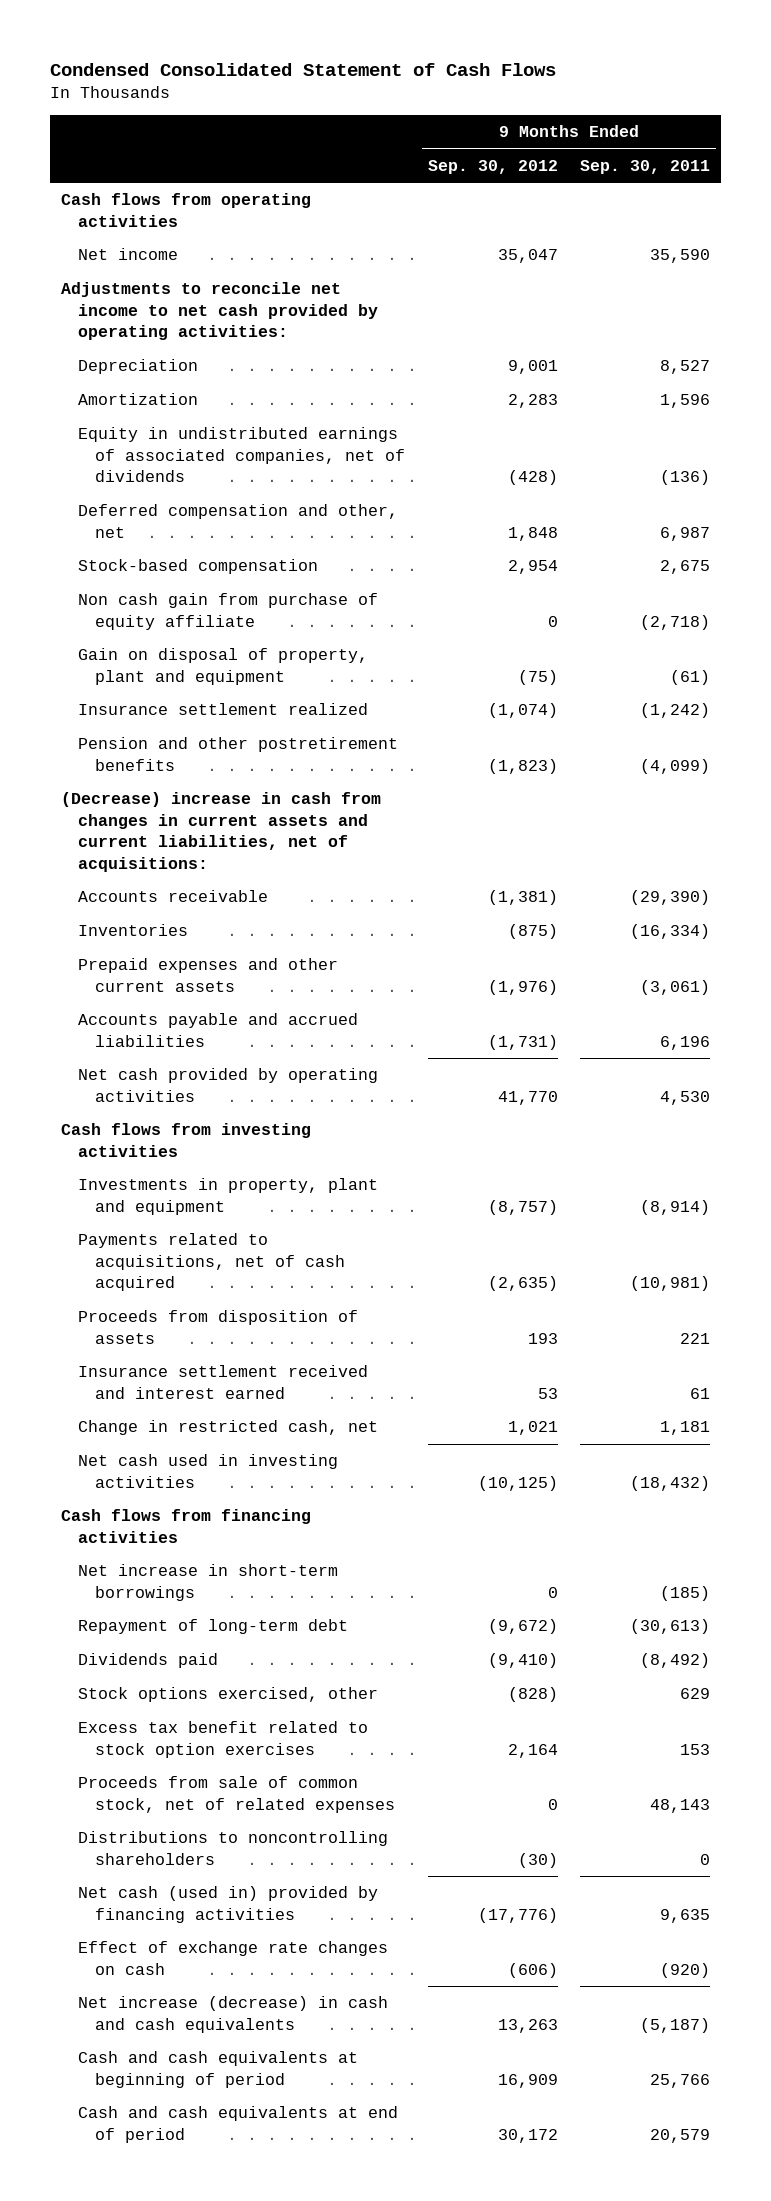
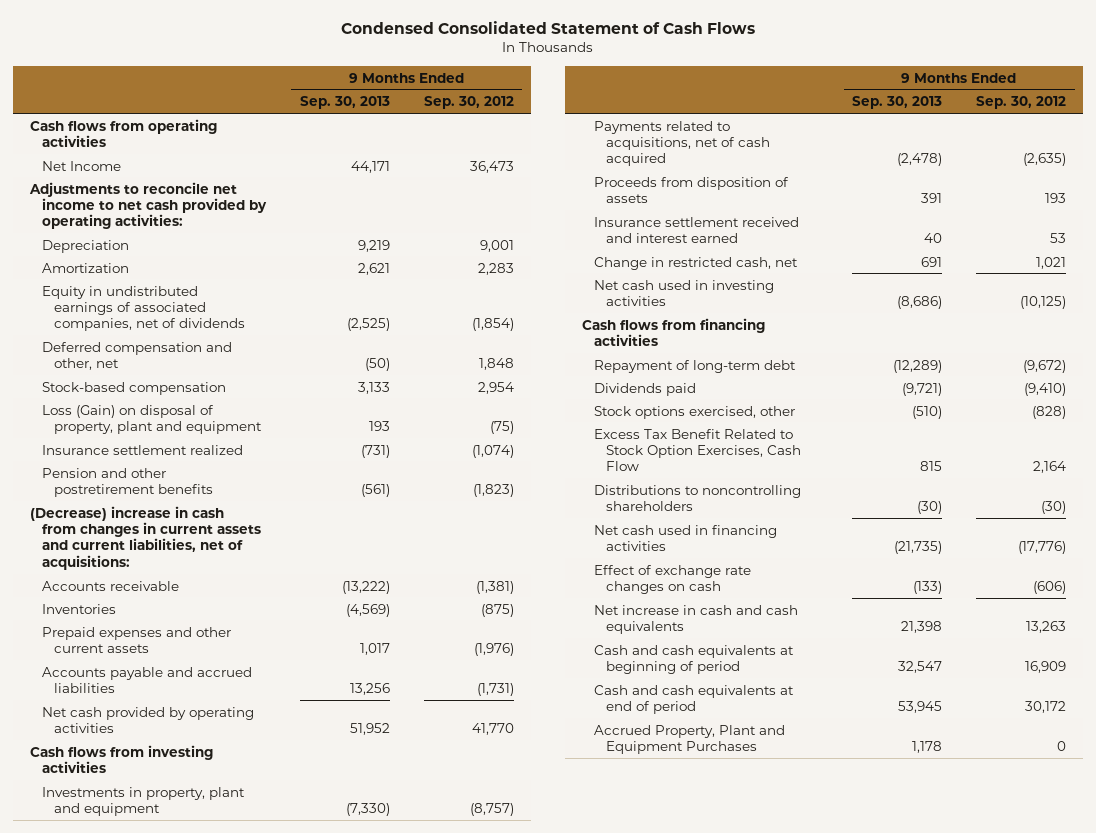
[580,160,711,175] Sep. 30, 2011 -> none
none -> [299,96,390,110] Sep. 30, 2013
[78,248,179,261] Net income -> [41,160,121,171] Net Income
[497,249,558,264] 35,047 -> [469,160,514,173] 36,473
[507,470,558,486] (428) -> [471,318,514,332] (1,854)
[78,593,379,630] Non cash gain from purchase of equity affiliate -> none
[78,648,369,685] Gain on disposal of property, plant and equipment -> [41,404,262,435] Loss (Gain) on disposal of property, plant and equipment
[78,1564,339,1601] Net increase in short-term borrowings -> none
[78,1776,396,1813] Proceeds from sale of common stock, net of related expenses -> none
[78,1721,369,1758] Excess tax benefit related to stock option exercises -> [594,428,801,472] Excess Tax Benefit Related to Stock Option Exercises, Cash Flow
[78,1886,379,1923] Net cash (used in) provided by financing activities -> [594,524,778,552] Net cash used in financing activities
[78,1996,389,2033] Net increase (decrease) in cash and cash equivalents -> [594,604,799,635] Net increase in cash and cash equivalents
none -> [594,724,786,755] Accrued Property, Plant and Equipment Purchases

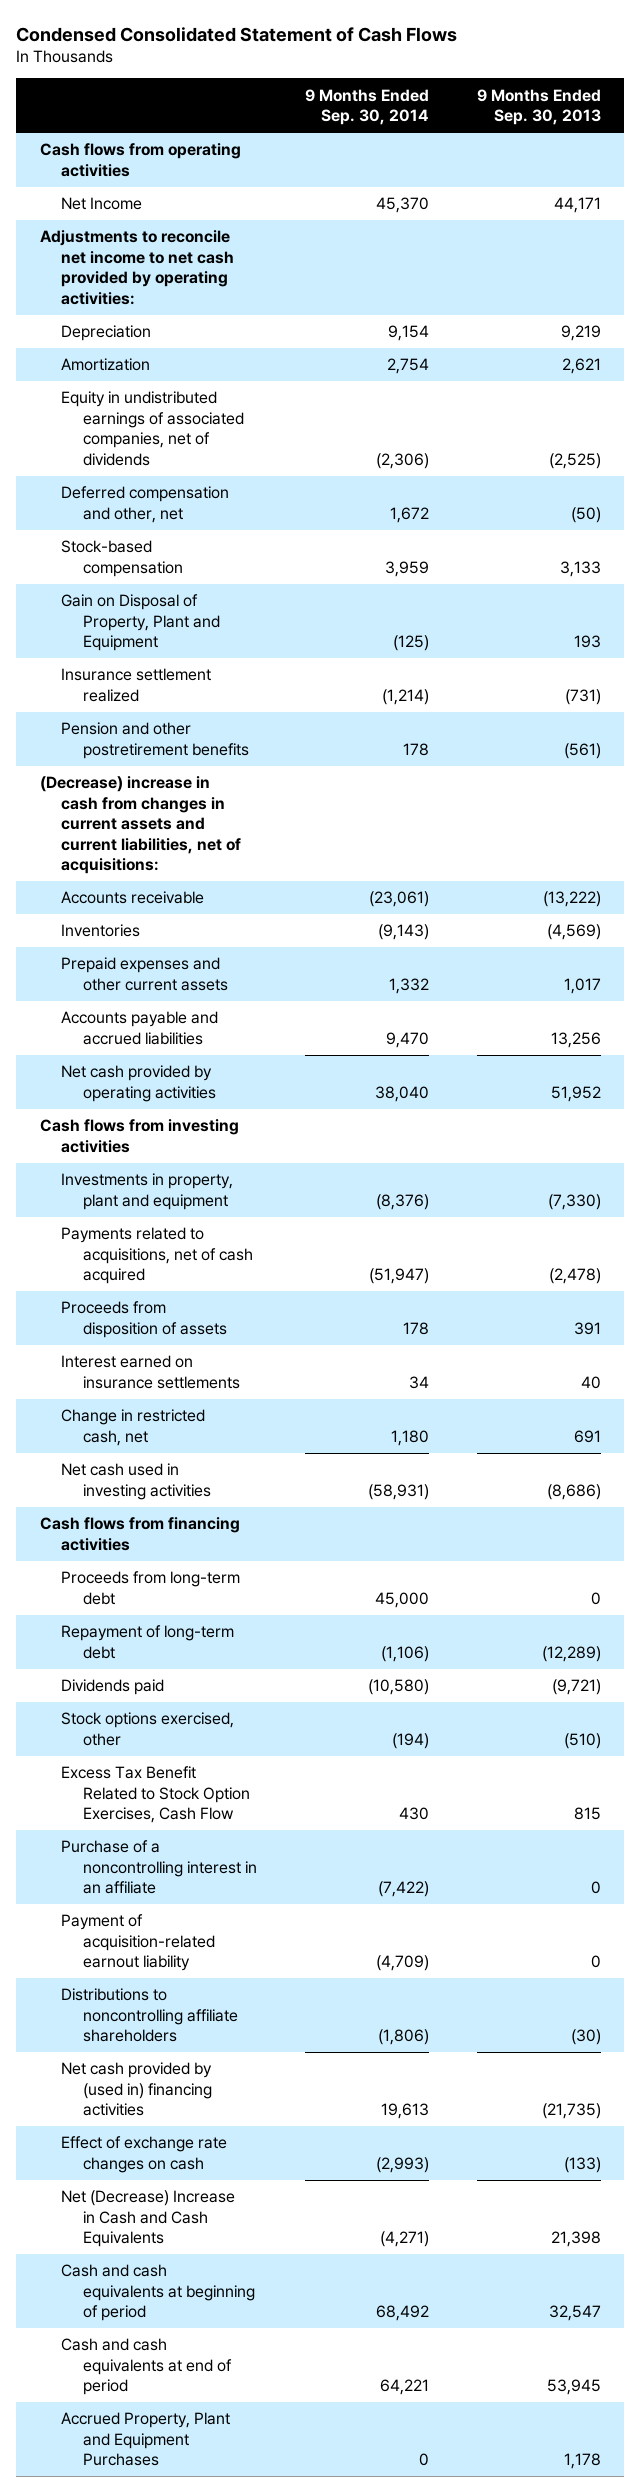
[423,96,514,110] Sep. 30, 2012 -> none
none -> [304,88,429,126] 9 Months Ended Sep. 30, 2014
[41,404,262,435] Loss (Gain) on disposal of property, plant and equipment -> [61,594,221,652] Gain on Disposal of Property, Plant and Equipment
[594,216,800,244] Insurance settlement received and interest earned -> [61,1355,241,1389] Interest earned on insurance settlements
none -> [61,1571,241,1605] Proceeds from long-term debt
none -> [61,1840,258,1895] Purchase of a noncontrolling interest in an affiliate
none -> [61,1914,216,1972] Payment of acquisition-related earnout liability
[594,484,802,512] Distributions to noncontrolling shareholders -> [61,1988,239,2043] Distributions to noncontrolling affiliate shareholders
[594,524,778,552] Net cash used in financing activities -> [61,2062,213,2117] Net cash provided by (used in) financing activities
[594,604,799,635] Net increase in cash and cash equivalents -> [61,2190,236,2248] Net (Decrease) Increase in Cash and Cash Equivalents

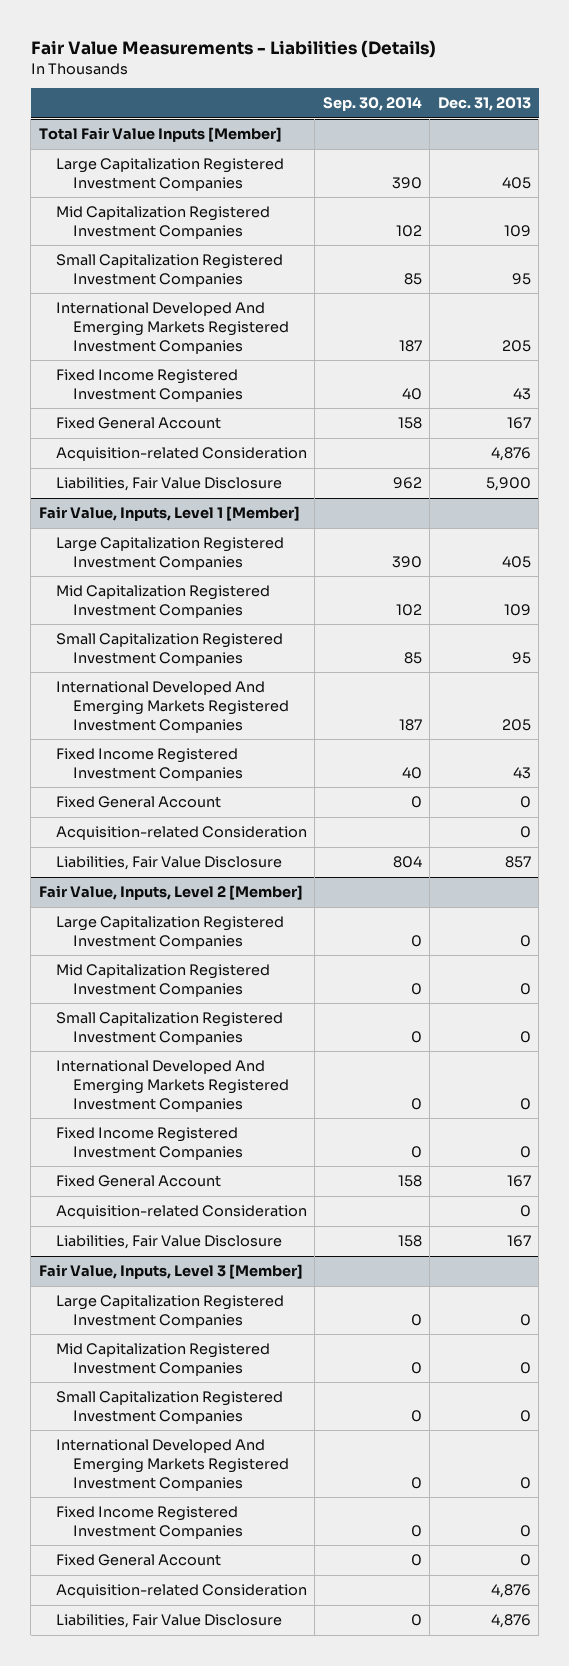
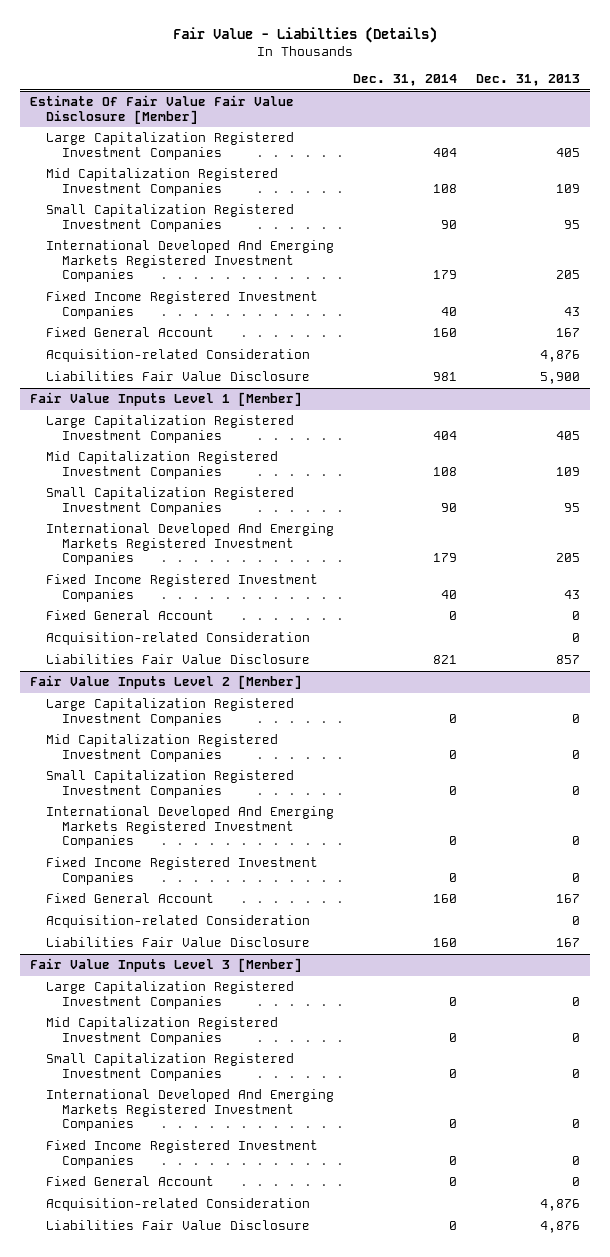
[30,39,436,58] Fair Value Measurements - Liabilities (Details) -> [173,27,438,44] Fair Value - Liabilties (Details)
[322,97,422,112] Sep. 30, 2014 -> none
none -> [353,74,458,87] Dec. 31, 2014
[38,127,282,143] Total Fair Value Inputs [Member] -> none
none -> [29,95,294,124] Estimate Of Fair Value Fair Value Disclosure [Member]
[55,477,282,492] Liabilities, Fair Value Disclosure -> [45,371,310,382] Liabilities Fair Value Disclosure
[38,506,300,522] Fair Value, Inputs, Level 1 [Member] -> [29,392,302,407] Fair Value Inputs Level 1 [Member]
[55,856,282,871] Liabilities, Fair Value Disclosure -> [45,654,310,665] Liabilities Fair Value Disclosure
[38,885,303,901] Fair Value, Inputs, Level 2 [Member] -> [29,675,302,690] Fair Value Inputs Level 2 [Member]
[55,1235,282,1250] Liabilities, Fair Value Disclosure -> [45,937,310,948] Liabilities Fair Value Disclosure
[38,1264,303,1280] Fair Value, Inputs, Level 3 [Member] -> [29,958,302,973] Fair Value Inputs Level 3 [Member]
[55,1614,282,1629] Liabilities, Fair Value Disclosure -> [45,1220,310,1231] Liabilities Fair Value Disclosure

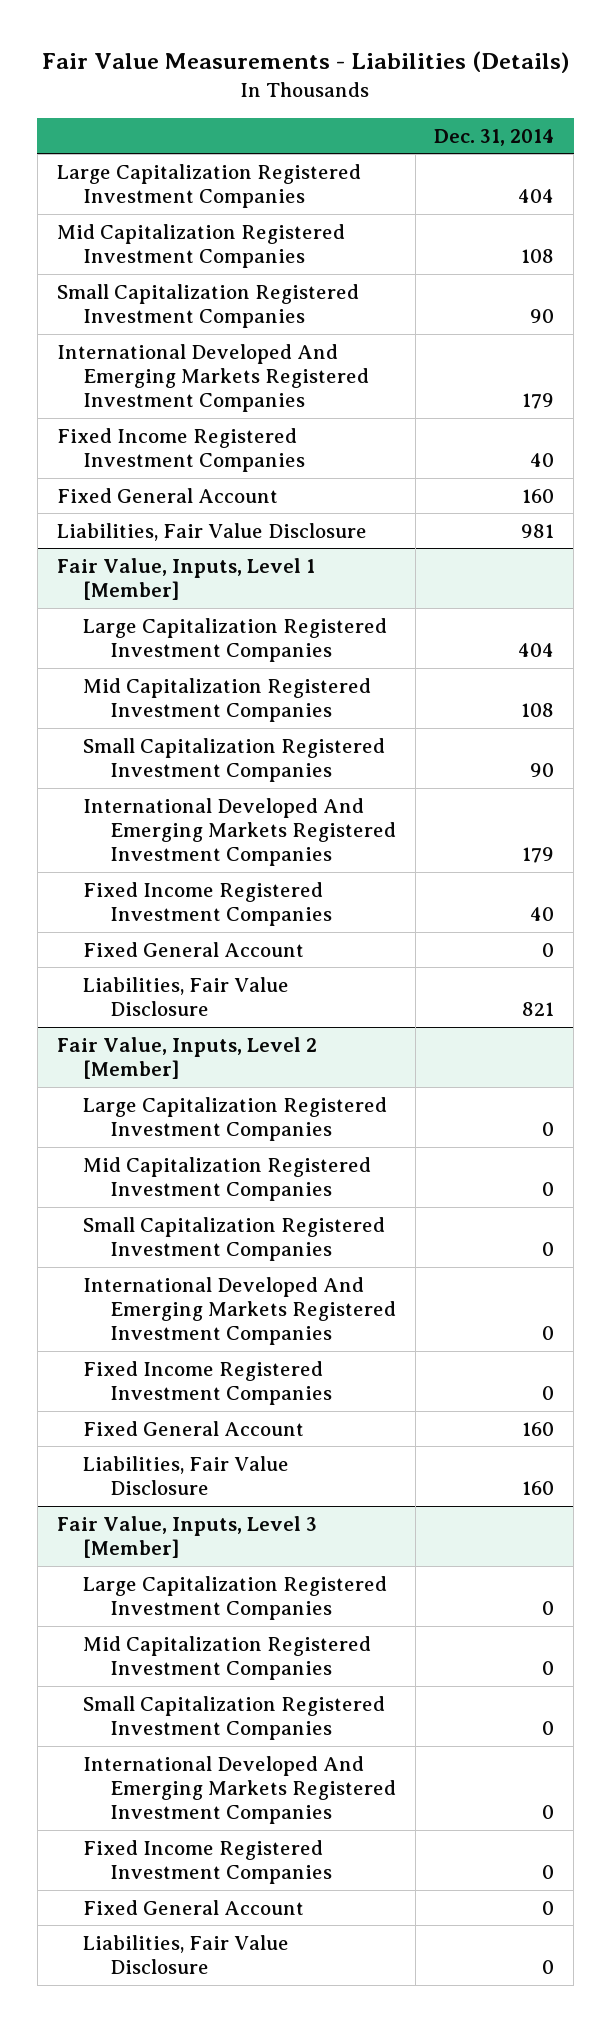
[173,27,438,44] Fair Value - Liabilties (Details) -> [42,51,570,74] Fair Value Measurements - Liabilities (Details)
[476,74,581,87] Dec. 31, 2013 -> none
[29,95,294,124] Estimate Of Fair Value Fair Value Disclosure [Member] -> none
[45,349,310,363] Acquisition-related Consideration -> none
[45,371,310,382] Liabilities Fair Value Disclosure -> [56,522,367,541] Liabilities, Fair Value Disclosure
[29,392,302,407] Fair Value Inputs Level 1 [Member] -> [56,557,315,600] Fair Value, Inputs, Level 1 [Member]
[45,632,310,646] Acquisition-related Consideration -> none
[45,654,310,665] Liabilities Fair Value Disclosure -> [83,976,290,1016] Liabilities, Fair Value Disclosure
[29,675,302,690] Fair Value Inputs Level 2 [Member] -> [56,1036,317,1079] Fair Value, Inputs, Level 2 [Member]
[45,915,310,929] Acquisition-related Consideration -> none
[45,937,310,948] Liabilities Fair Value Disclosure -> [83,1455,290,1495] Liabilities, Fair Value Disclosure
[29,958,302,973] Fair Value Inputs Level 3 [Member] -> [56,1515,317,1558] Fair Value, Inputs, Level 3 [Member]
[45,1198,310,1212] Acquisition-related Consideration -> none
[45,1220,310,1231] Liabilities Fair Value Disclosure -> [83,1934,290,1974] Liabilities, Fair Value Disclosure

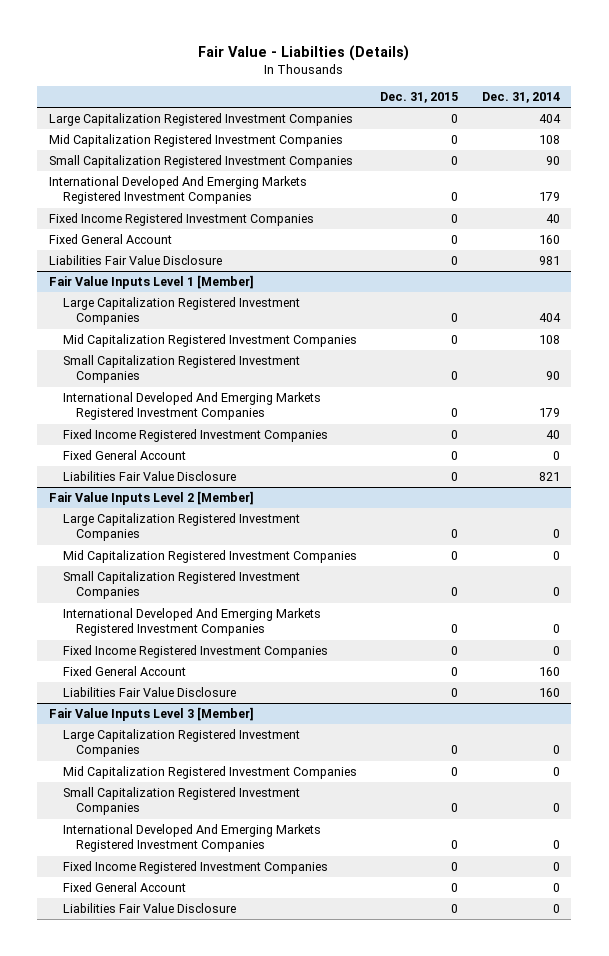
[42,51,570,74] Fair Value Measurements - Liabilities (Details) -> [198,44,410,61] Fair Value - Liabilties (Details)
none -> [380,92,459,104] Dec. 31, 2015
[56,522,367,541] Liabilities, Fair Value Disclosure -> [49,254,223,265] Liabilities Fair Value Disclosure
[56,557,315,600] Fair Value, Inputs, Level 1 [Member] -> [49,274,255,289] Fair Value Inputs Level 1 [Member]
[83,976,290,1016] Liabilities, Fair Value Disclosure -> [62,470,236,481] Liabilities Fair Value Disclosure
[56,1036,317,1079] Fair Value, Inputs, Level 2 [Member] -> [49,490,255,505] Fair Value Inputs Level 2 [Member]
[83,1455,290,1495] Liabilities, Fair Value Disclosure -> [62,686,236,697] Liabilities Fair Value Disclosure
[56,1515,317,1558] Fair Value, Inputs, Level 3 [Member] -> [49,706,255,721] Fair Value Inputs Level 3 [Member]
[83,1934,290,1974] Liabilities, Fair Value Disclosure -> [62,902,236,913] Liabilities Fair Value Disclosure

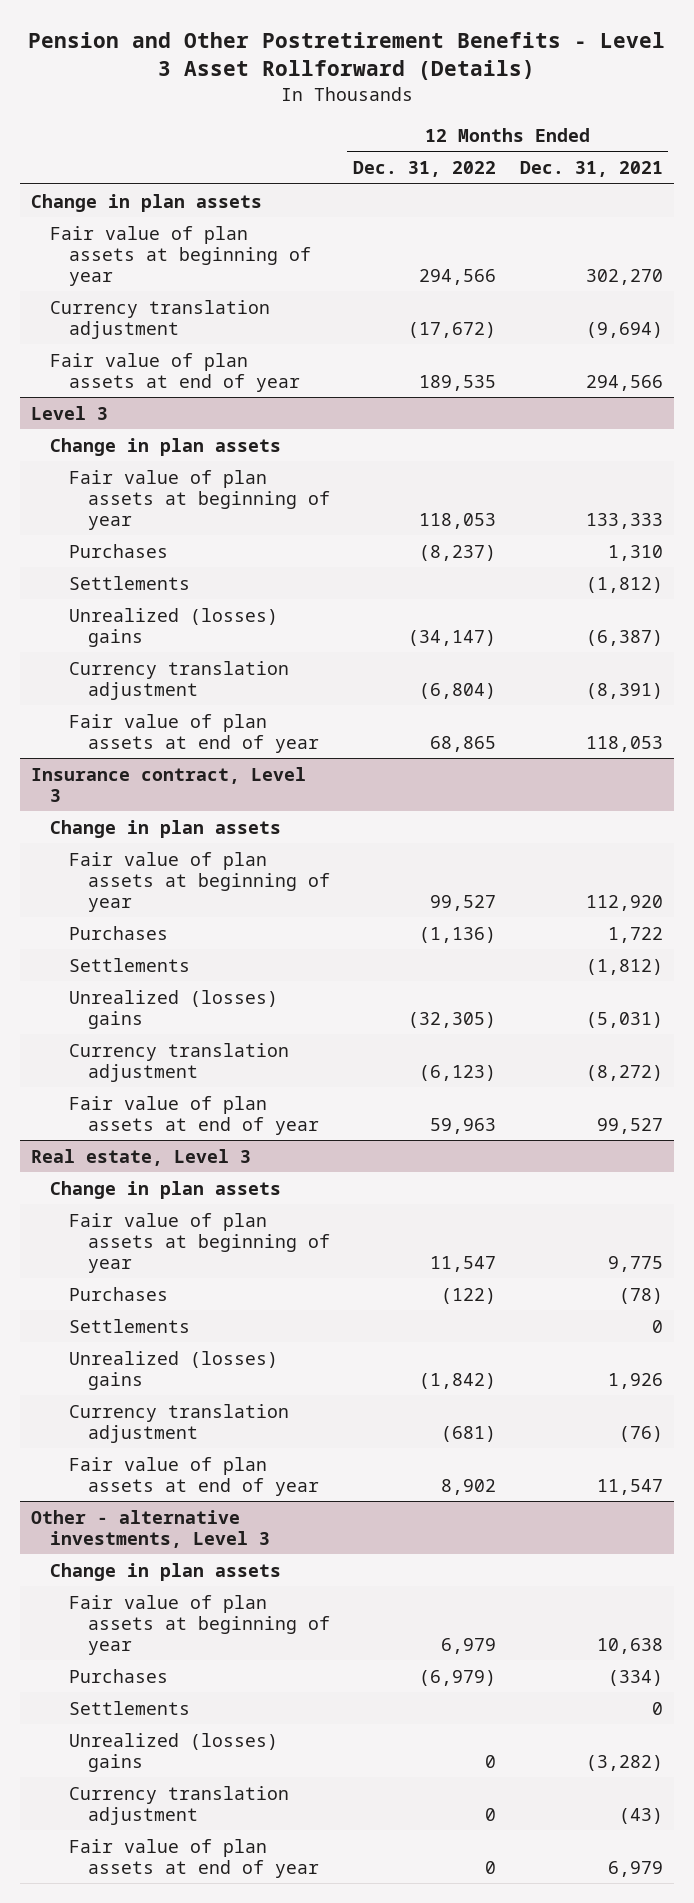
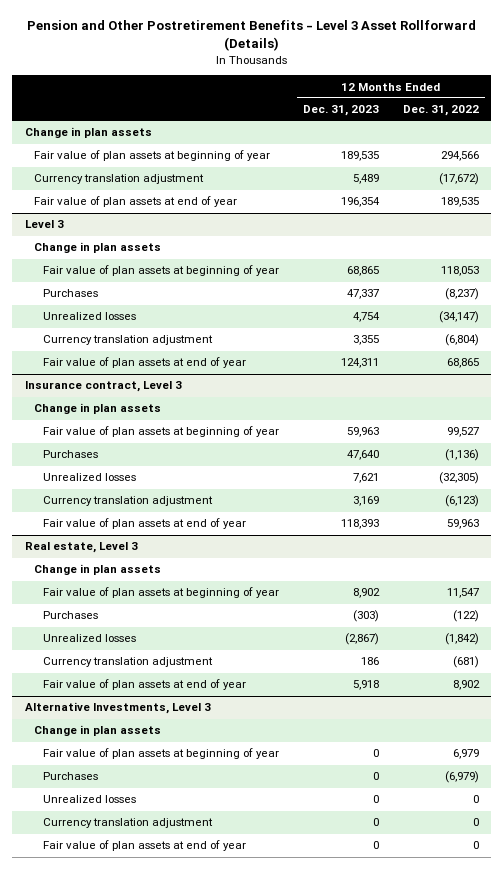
[519,160,663,177] Dec. 31, 2021 -> none
none -> [303,105,380,117] Dec. 31, 2023
[68,575,190,590] Settlements -> none
[68,607,278,647] Unrealized (losses) gains -> [42,312,136,321] Unrealized losses
[68,957,190,972] Settlements -> none
[68,989,278,1029] Unrealized (losses) gains -> [42,473,136,482] Unrealized losses
[68,1318,190,1333] Settlements -> none
[68,1350,278,1390] Unrealized (losses) gains -> [42,634,136,643] Unrealized losses
[31,1509,271,1548] Other - alternative investments, Level 3 -> [24,702,211,715] Alternative Investments, Level 3
[68,1700,190,1715] Settlements -> none
[68,1732,278,1772] Unrealized (losses) gains -> [42,795,136,804] Unrealized losses

